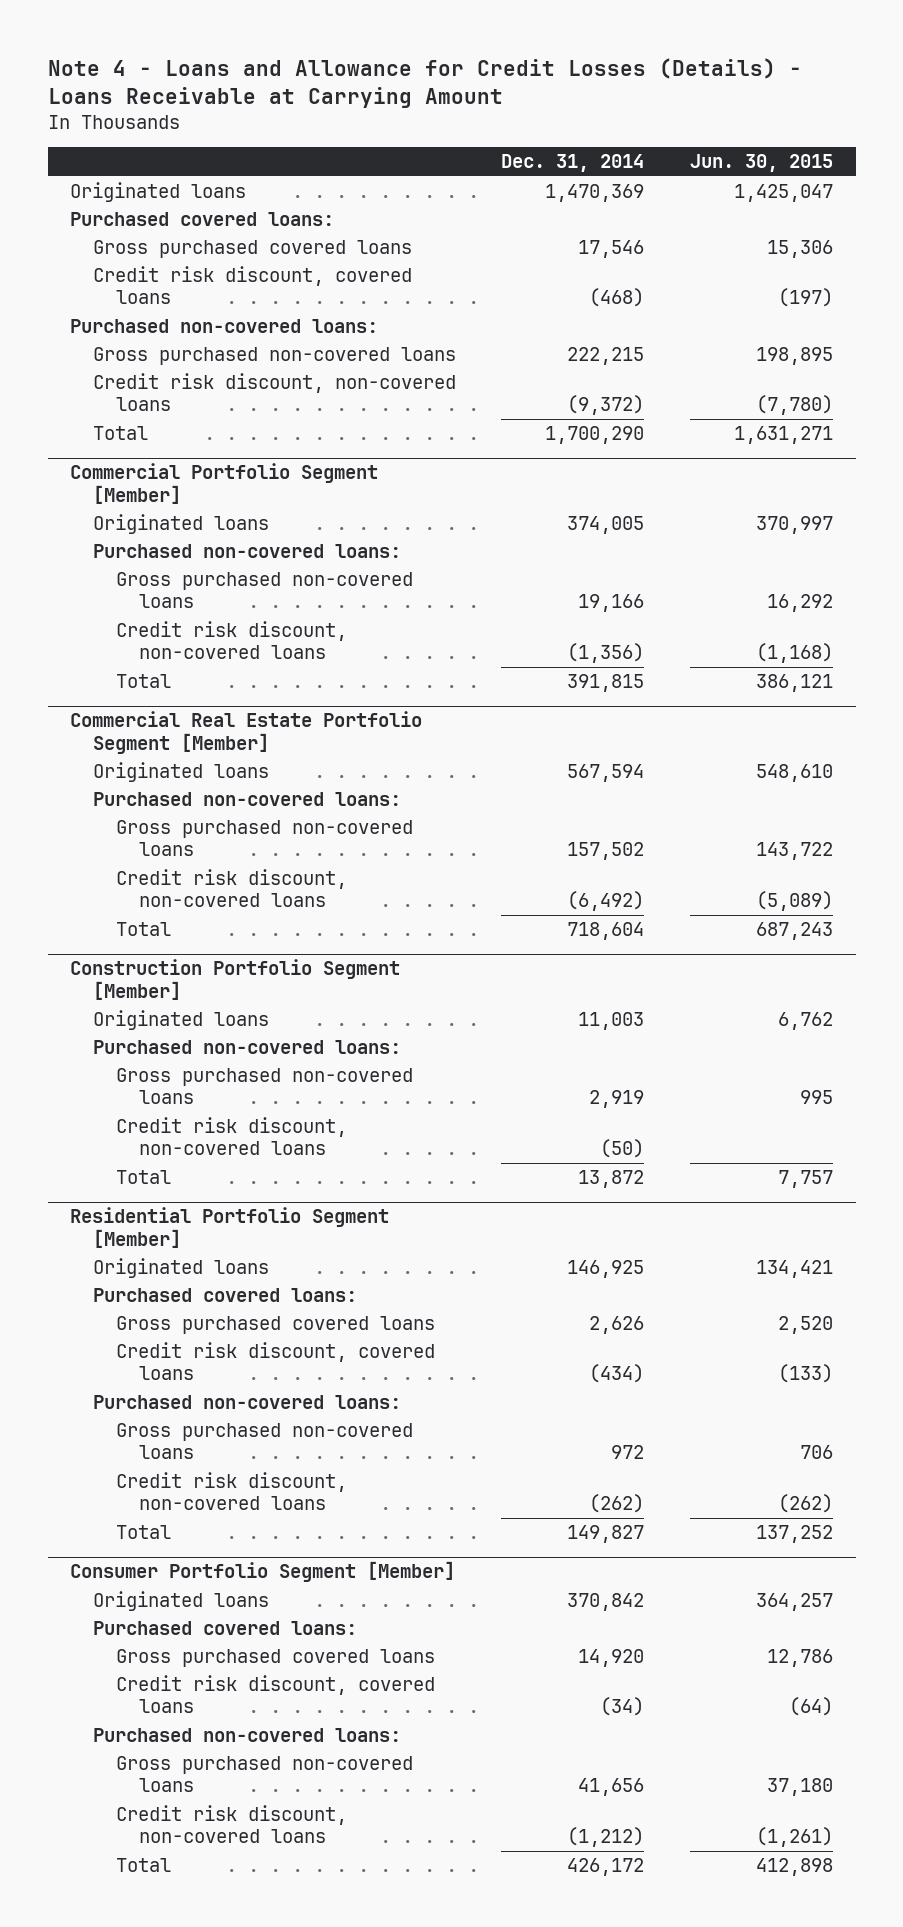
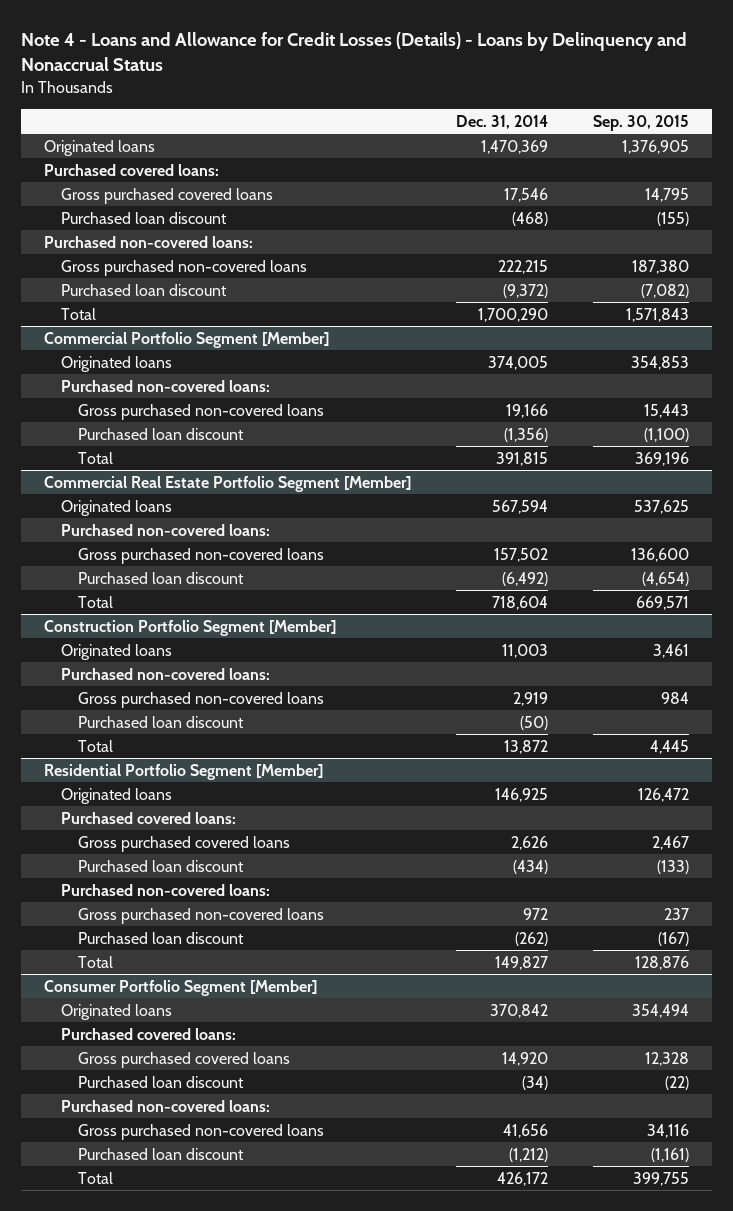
[47,57,802,109] Note 4 - Loans and Allowance for Credit Losses (Details) - Loans Receivable at Carrying Amount -> [21,32,688,72] Note 4 - Loans and Allowance for Credit Losses (Details) - Loans by Delinquency and Nonaccrual Status
[689,154,833,173] Jun. 30, 2015 -> none
none -> [592,114,689,131] Sep. 30, 2015
[93,265,413,305] Credit risk discount, covered loans -> [61,211,228,224] Purchased loan discount
[93,372,457,412] Credit risk discount, non-covered loans -> [61,283,228,296] Purchased loan discount
[116,620,348,660] Credit risk discount, non-covered loans -> [78,427,245,440] Purchased loan discount
[116,868,348,908] Credit risk discount, non-covered loans -> [78,571,245,584] Purchased loan discount
[116,1116,348,1156] Credit risk discount, non-covered loans -> [78,715,245,728] Purchased loan discount
[116,1341,436,1381] Credit risk discount, covered loans -> [78,859,245,872] Purchased loan discount
[116,1471,348,1511] Credit risk discount, non-covered loans -> [78,931,245,944] Purchased loan discount
[116,1674,436,1714] Credit risk discount, covered loans -> [78,1075,245,1088] Purchased loan discount
[116,1804,348,1844] Credit risk discount, non-covered loans -> [78,1147,245,1160] Purchased loan discount

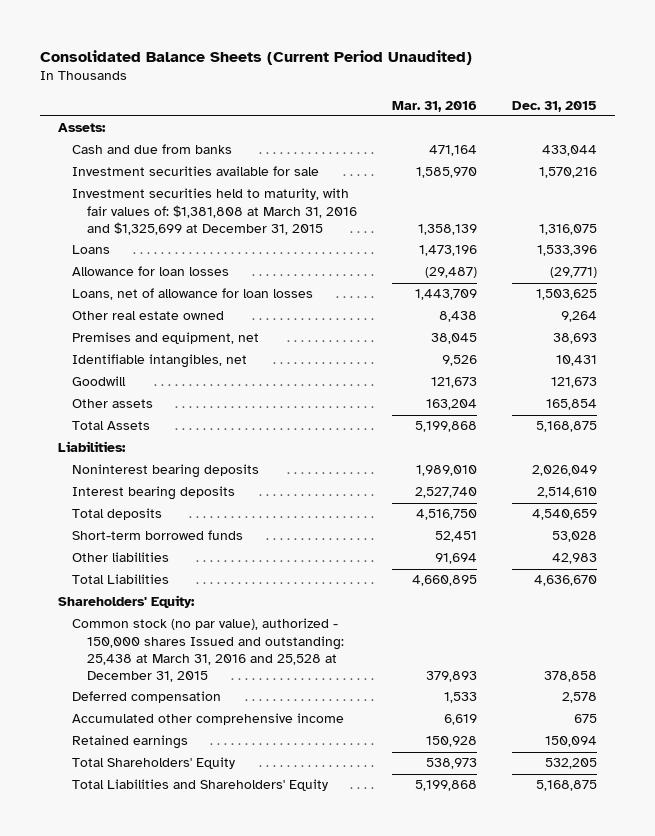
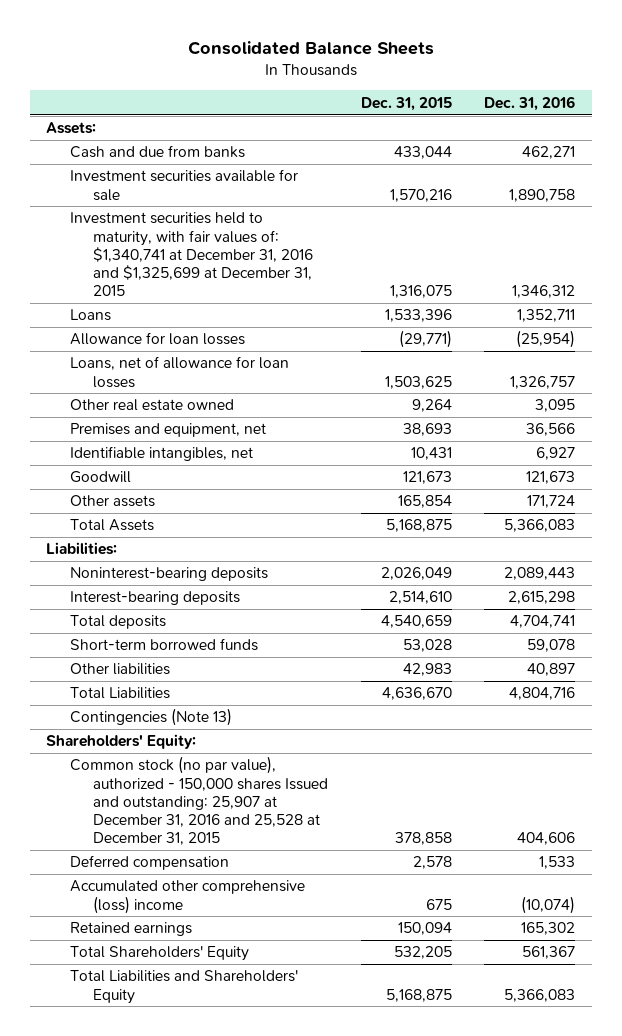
[40,49,473,65] Consolidated Balance Sheets (Current Period Unaudited) -> [187,41,434,56] Consolidated Balance Sheets
[391,100,477,112] Mar. 31, 2016 -> none
none -> [484,95,576,111] Dec. 31, 2016
[72,188,357,235] Investment securities held to maturity, with fair values of: $1,381,808 at March 31, 2016 and $1,325,699 at December 31, 2015 -> [69,212,314,296] Investment securities held to maturity, with fair values of: $1,340,741 at December 31, 2016 and $1,325,699 at December 31, 2015
[72,464,260,479] Noninterest bearing deposits -> [69,567,268,582] Noninterest-bearing deposits
[72,486,236,501] Interest bearing deposits -> [69,591,240,606] Interest-bearing deposits
none -> [69,708,232,727] Contingencies (Note 13)
[72,618,344,682] Common stock (no par value), authorized - 150,000 shares Issued and outstanding: 25,438 at March 31, 2016 and 25,528 at December 31, 2015 -> [69,756,329,845] Common stock (no par value), authorized - 150,000 shares Issued and outstanding: 25,907 at December 31, 2016 and 25,528 at December 31, 2015
[72,713,345,726] Accumulated other comprehensive income -> [69,880,305,914] Accumulated other comprehensive (loss) income

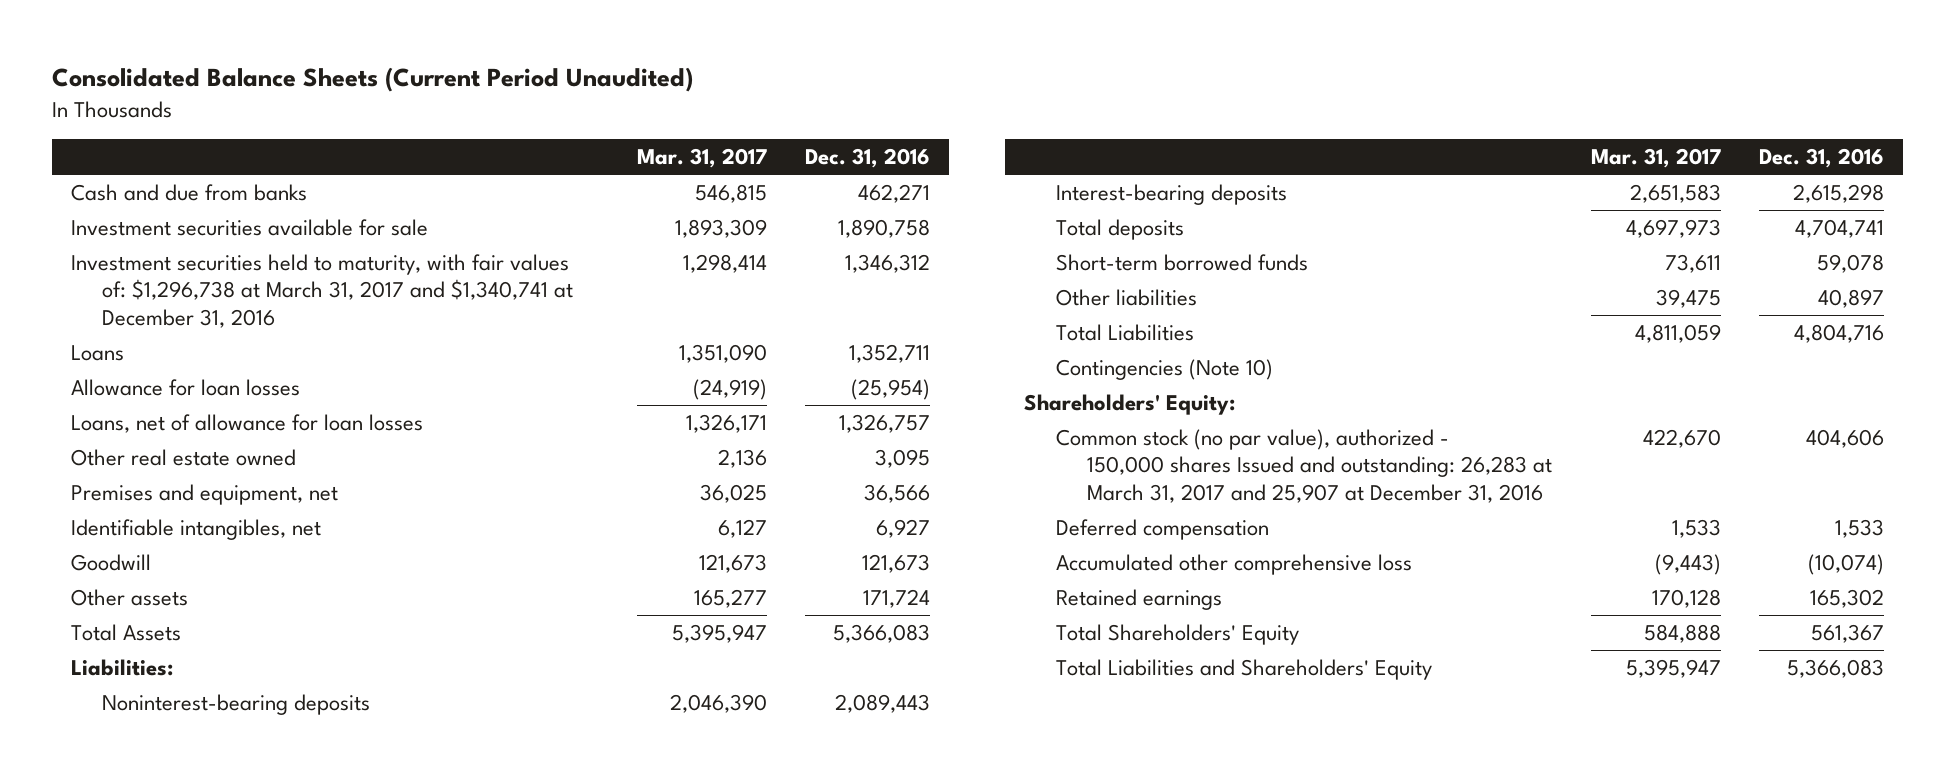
[187,41,434,56] Consolidated Balance Sheets -> [51,67,693,93] Consolidated Balance Sheets (Current Period Unaudited)
[360,96,452,111] Dec. 31, 2015 -> none
none -> [636,147,767,168] Mar. 31, 2017
[46,122,97,135] Assets: -> none
[69,212,314,296] Investment securities held to maturity, with fair values of: $1,340,741 at December 31, 2016 and $1,325,699 at December 31, 2015 -> [70,253,574,329] Investment securities held to maturity, with fair values of: $1,296,738 at March 31, 2017 and $1,340,741 at December 31, 2016
[69,708,232,727] Contingencies (Note 13) -> [1055,358,1273,380] Contingencies (Note 10)
[69,756,329,845] Common stock (no par value), authorized - 150,000 shares Issued and outstanding: 25,907 at December 31, 2016 and 25,528 at December 31, 2015 -> [1055,428,1553,504] Common stock (no par value), authorized - 150,000 shares Issued and outstanding: 26,283 at March 31, 2017 and 25,907 at December 31, 2016
[69,880,305,914] Accumulated other comprehensive (loss) income -> [1055,553,1412,575] Accumulated other comprehensive loss

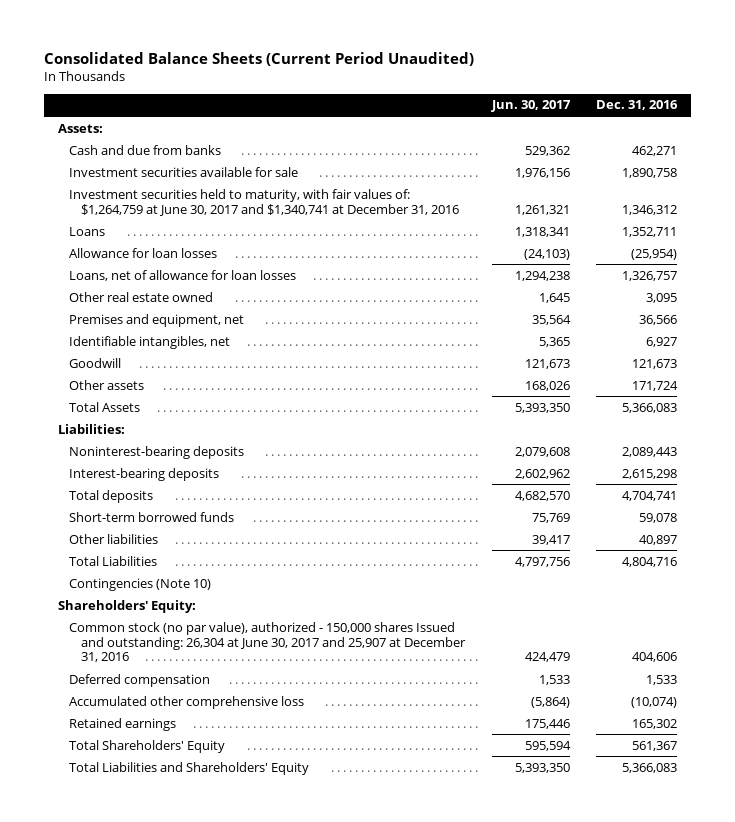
[636,147,767,168] Mar. 31, 2017 -> none
none -> [490,100,571,113] Jun. 30, 2017
none -> [57,123,103,133] Assets:
[70,253,574,329] Investment securities held to maturity, with fair values of: $1,296,738 at March 31, 2017 and $1,340,741 at December 31, 2016 -> [69,188,459,216] Investment securities held to maturity, with fair values of: $1,264,759 at June 30, 2017 and $1,340,741 at December 31, 2016
[1055,428,1553,504] Common stock (no par value), authorized - 150,000 shares Issued and outstanding: 26,283 at March 31, 2017 and 25,907 at December 31, 2016 -> [69,621,466,663] Common stock (no par value), authorized - 150,000 shares Issued and outstanding: 26,304 at June 30, 2017 and 25,907 at December 31, 2016

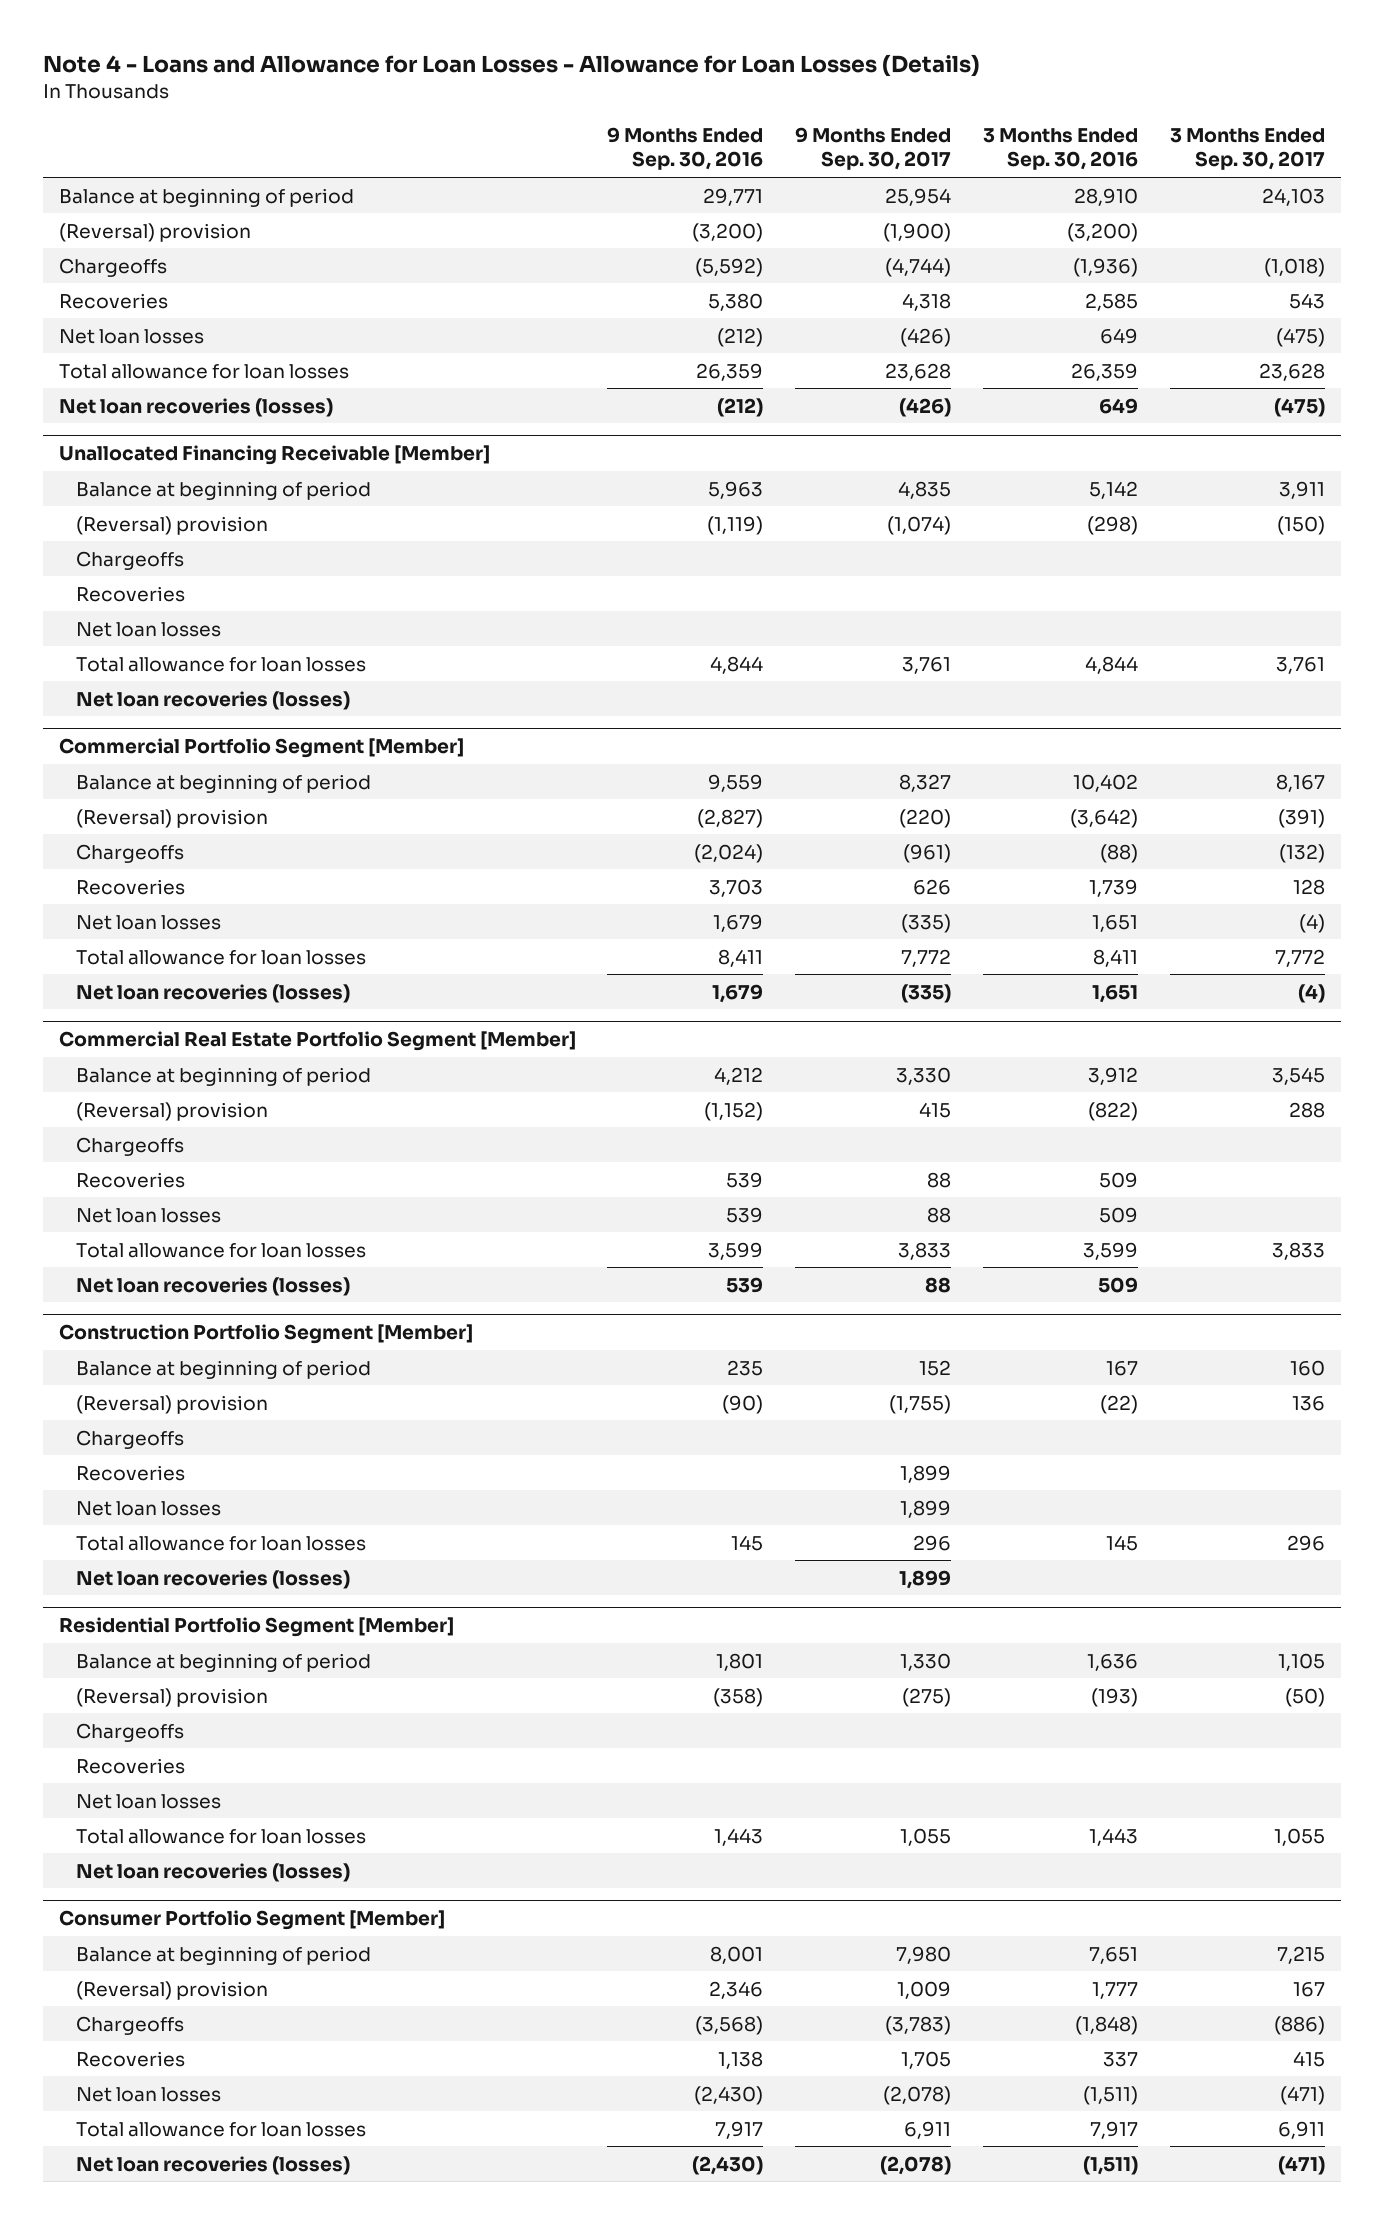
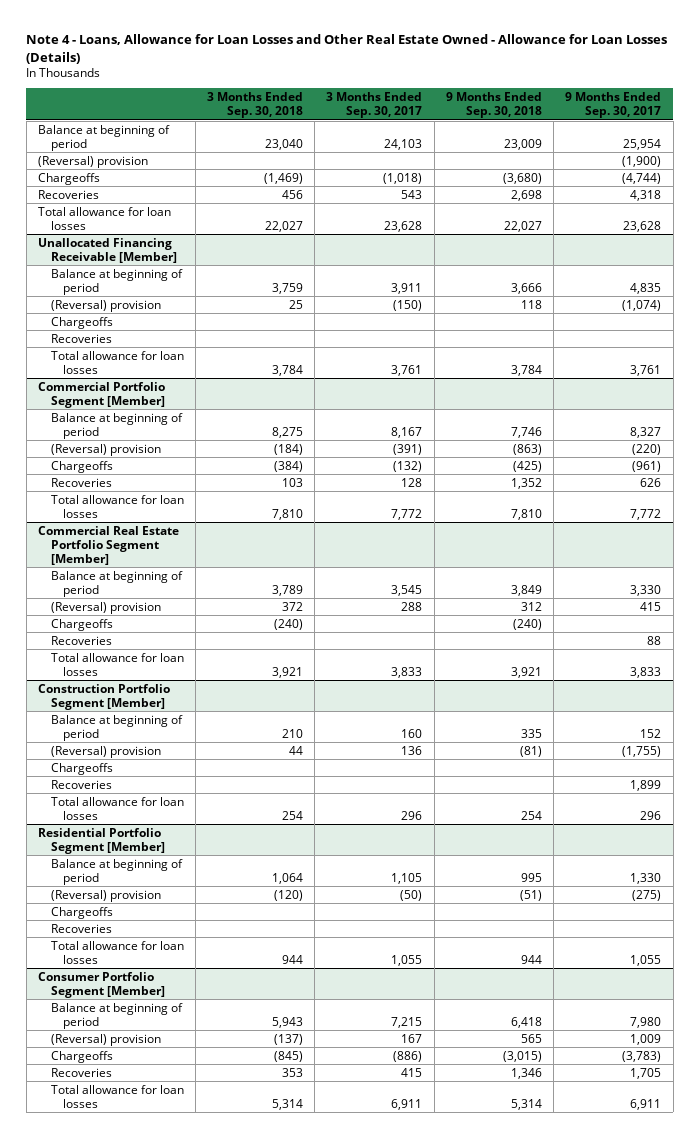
[42,54,980,78] Note 4 - Loans and Allowance for Loan Losses - Allowance for Loan Losses (Details) -> [26,34,668,64] Note 4 - Loans, Allowance for Loan Losses and Other Real Estate Owned - Allowance for Loan Losses (Details)
[607,126,764,171] 9 Months Ended Sep. 30, 2016 -> none
[983,127,1139,171] 3 Months Ended Sep. 30, 2016 -> none
none -> [207,92,304,119] 3 Months Ended Sep. 30, 2018
none -> [445,92,542,119] 9 Months Ended Sep. 30, 2018
[58,328,204,344] Net loan losses -> none
[58,397,333,417] Net loan recoveries (losses) -> none
[76,621,222,637] Net loan losses -> none
[76,690,351,710] Net loan recoveries (losses) -> none
[76,914,222,930] Net loan losses -> none
[76,983,351,1003] Net loan recoveries (losses) -> none
[76,1207,222,1223] Net loan losses -> none
[76,1276,351,1296] Net loan recoveries (losses) -> none
[76,1500,222,1516] Net loan losses -> none
[76,1569,351,1589] Net loan recoveries (losses) -> none
[76,1793,222,1809] Net loan losses -> none
[76,1862,351,1882] Net loan recoveries (losses) -> none
[76,2086,222,2102] Net loan losses -> none
[76,2155,351,2175] Net loan recoveries (losses) -> none

